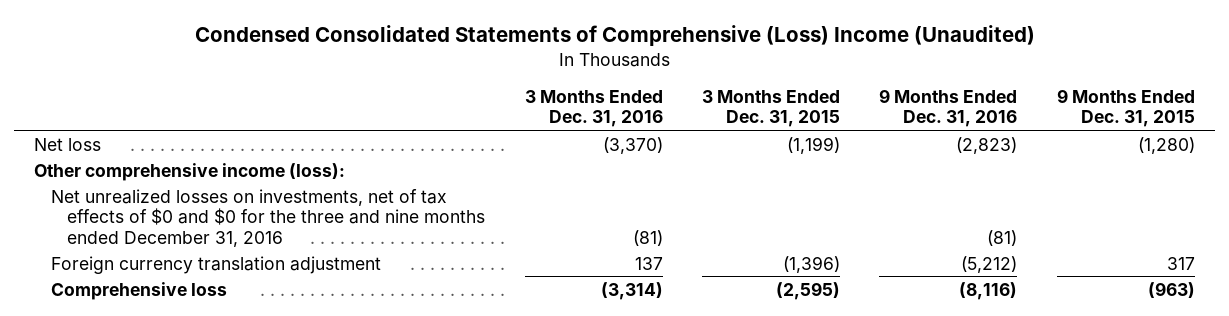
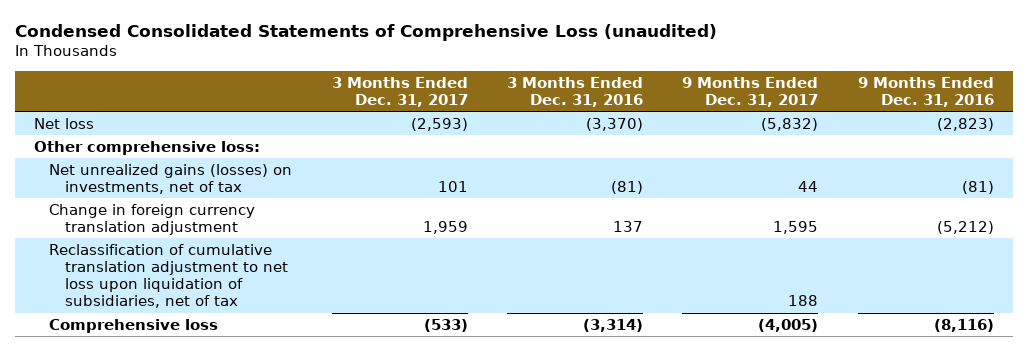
[194,24,1035,46] Condensed Consolidated Statements of Comprehensive (Loss) Income (Unaudited) -> [14,23,717,41] Condensed Consolidated Statements of Comprehensive Loss (unaudited)
[701,89,840,128] 3 Months Ended Dec. 31, 2015 -> none
[1056,88,1195,128] 9 Months Ended Dec. 31, 2015 -> none
none -> [331,76,468,107] 3 Months Ended Dec. 31, 2017
none -> [682,76,819,107] 9 Months Ended Dec. 31, 2017
[34,162,346,181] Other comprehensive income (loss): -> [34,140,261,155] Other comprehensive loss:
[50,188,486,247] Net unrealized losses on investments, net of tax effects of $0 and $0 for the three and nine months ended December 31, 2016 -> [49,163,293,194] Net unrealized gains (losses) on investments, net of tax
[50,255,381,274] Foreign currency translation adjustment -> [49,203,256,235] Change in foreign currency translation adjustment
none -> [49,243,288,309] Reclassification of cumulative translation adjustment to net loss upon liquidation of subsidiaries, net of tax

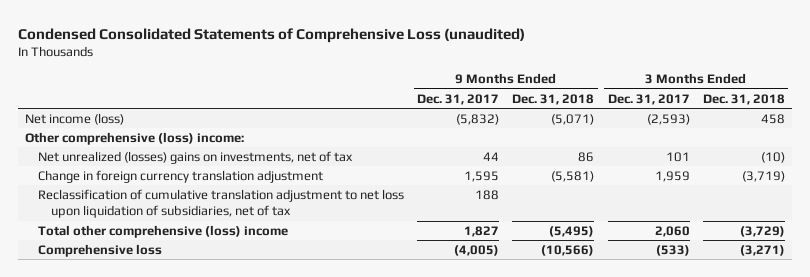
[507,76,644,107] 3 Months Ended Dec. 31, 2016 -> none
[857,76,994,107] 9 Months Ended Dec. 31, 2016 -> none
none -> [512,93,595,105] Dec. 31, 2018
none -> [703,93,786,105] Dec. 31, 2018
[34,117,95,129] Net loss -> [25,112,125,125] Net income (loss)
[34,140,261,155] Other comprehensive loss: -> [25,131,245,145] Other comprehensive (loss) income:
[49,163,293,194] Net unrealized gains (losses) on investments, net of tax -> [37,150,353,164] Net unrealized (losses) gains on investments, net of tax
none -> [37,224,288,238] Total other comprehensive (loss) income

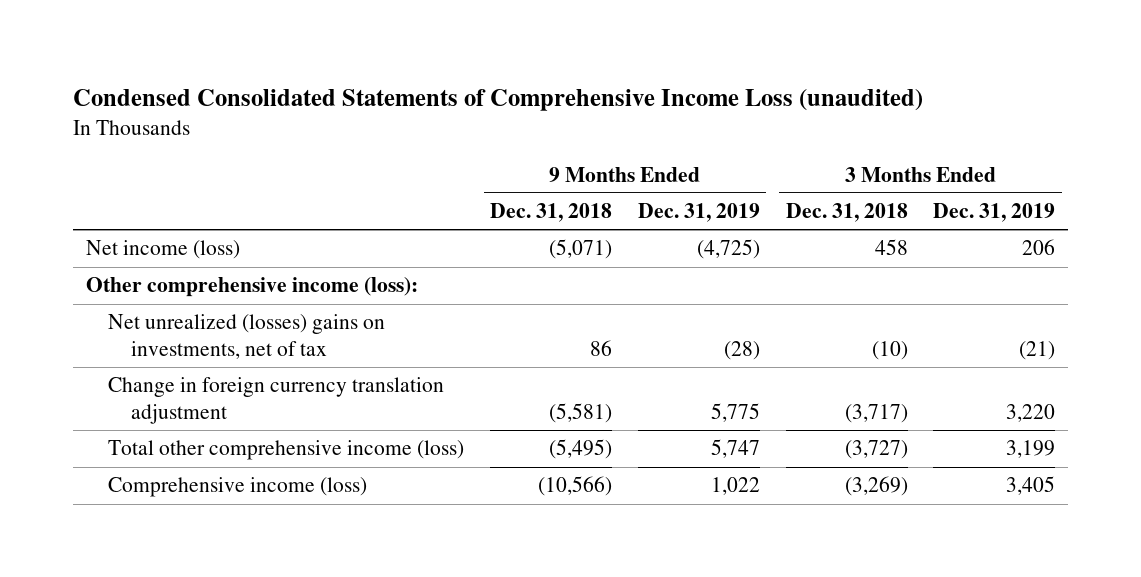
[18,27,526,43] Condensed Consolidated Statements of Comprehensive Loss (unaudited) -> [72,88,923,111] Condensed Consolidated Statements of Comprehensive Income Loss (unaudited)
[417,93,500,105] Dec. 31, 2017 -> none
[607,93,690,105] Dec. 31, 2017 -> none
none -> [637,203,760,223] Dec. 31, 2019
none -> [933,203,1056,223] Dec. 31, 2019
[25,131,245,145] Other comprehensive (loss) income: -> [85,277,418,298] Other comprehensive income (loss):
[37,188,404,219] Reclassification of cumulative translation adjustment to net loss upon liquidation of subsidiaries, net of tax -> none
[742,170,786,182] (3,719) -> [844,404,908,424] (3,717)
[37,224,288,238] Total other comprehensive (loss) income -> [108,440,465,461] Total other comprehensive income (loss)
[740,225,786,237] (3,729) -> [844,440,908,460] (3,727)
[37,243,162,257] Comprehensive loss -> [108,477,368,498] Comprehensive income (loss)
[740,244,786,256] (3,271) -> [844,476,908,497] (3,269)

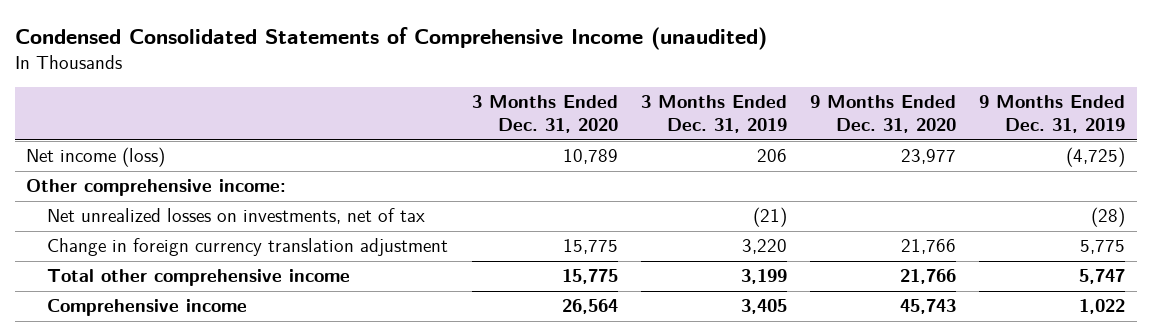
[72,88,923,111] Condensed Consolidated Statements of Comprehensive Income Loss (unaudited) -> [14,26,767,50] Condensed Consolidated Statements of Comprehensive Income (unaudited)
[490,203,613,223] Dec. 31, 2018 -> none
[785,203,908,223] Dec. 31, 2018 -> none
none -> [471,95,618,134] 3 Months Ended Dec. 31, 2020
none -> [810,95,957,134] 9 Months Ended Dec. 31, 2020
[85,277,418,298] Other comprehensive income (loss): -> [26,179,287,197] Other comprehensive income:
[108,314,386,360] Net unrealized (losses) gains on investments, net of tax -> [47,208,426,225] Net unrealized losses on investments, net of tax
[108,440,465,461] Total other comprehensive income (loss) -> [47,269,351,287] Total other comprehensive income
[108,477,368,498] Comprehensive income (loss) -> [47,299,248,317] Comprehensive income

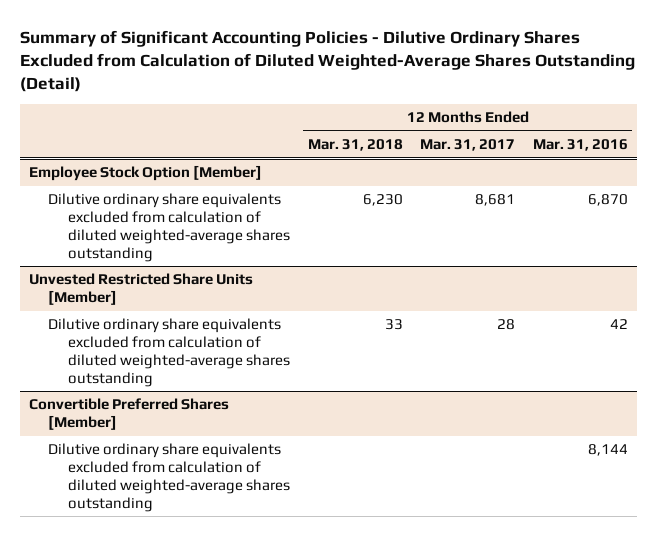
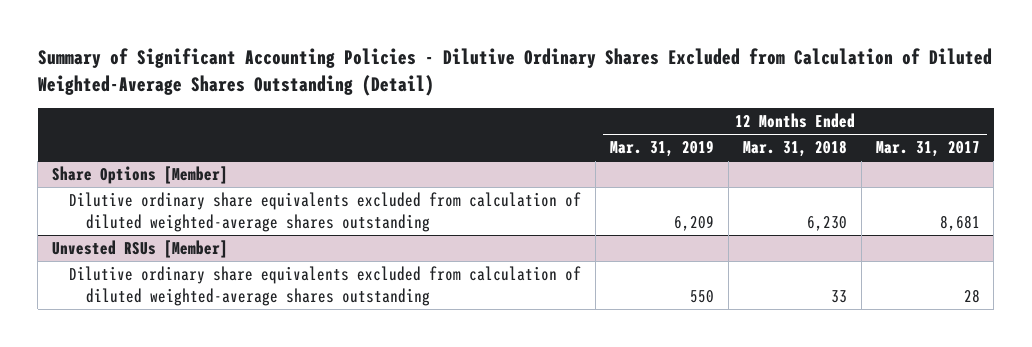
[532,139,628,152] Mar. 31, 2016 -> none
none -> [609,140,714,158] Mar. 31, 2019
[28,165,262,182] Employee Stock Option [Member] -> [52,166,229,185] Share Options [Member]
[28,273,253,306] Unvested Restricted Share Units [Member] -> [52,240,229,259] Unvested RSUs [Member]
[28,398,229,431] Convertible Preferred Shares [Member] -> none
[48,443,291,512] Dilutive ordinary share equivalents excluded from calculation of diluted weighted-average shares outstanding -> none

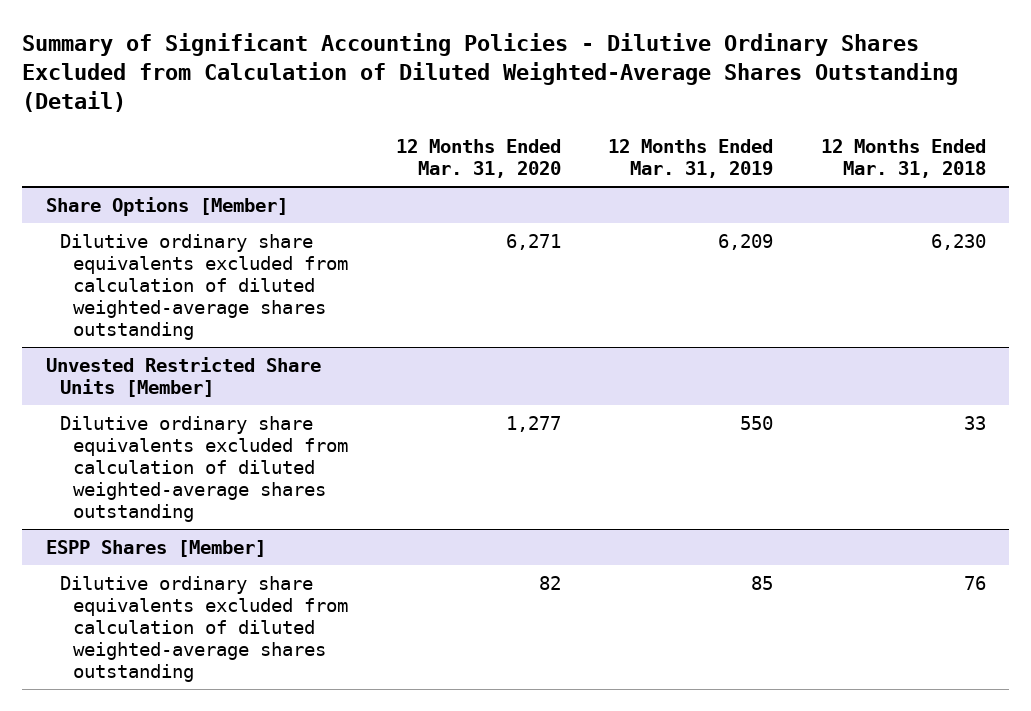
[875,141,980,158] Mar. 31, 2017 -> none
none -> [395,138,561,179] 12 Months Ended Mar. 31, 2020
[52,240,229,259] Unvested RSUs [Member] -> [45,356,321,397] Unvested Restricted Share Units [Member]
none -> [45,539,266,557] ESPP Shares [Member]
none -> [59,575,349,683] Dilutive ordinary share equivalents excluded from calculation of diluted weighted-average shares outstanding

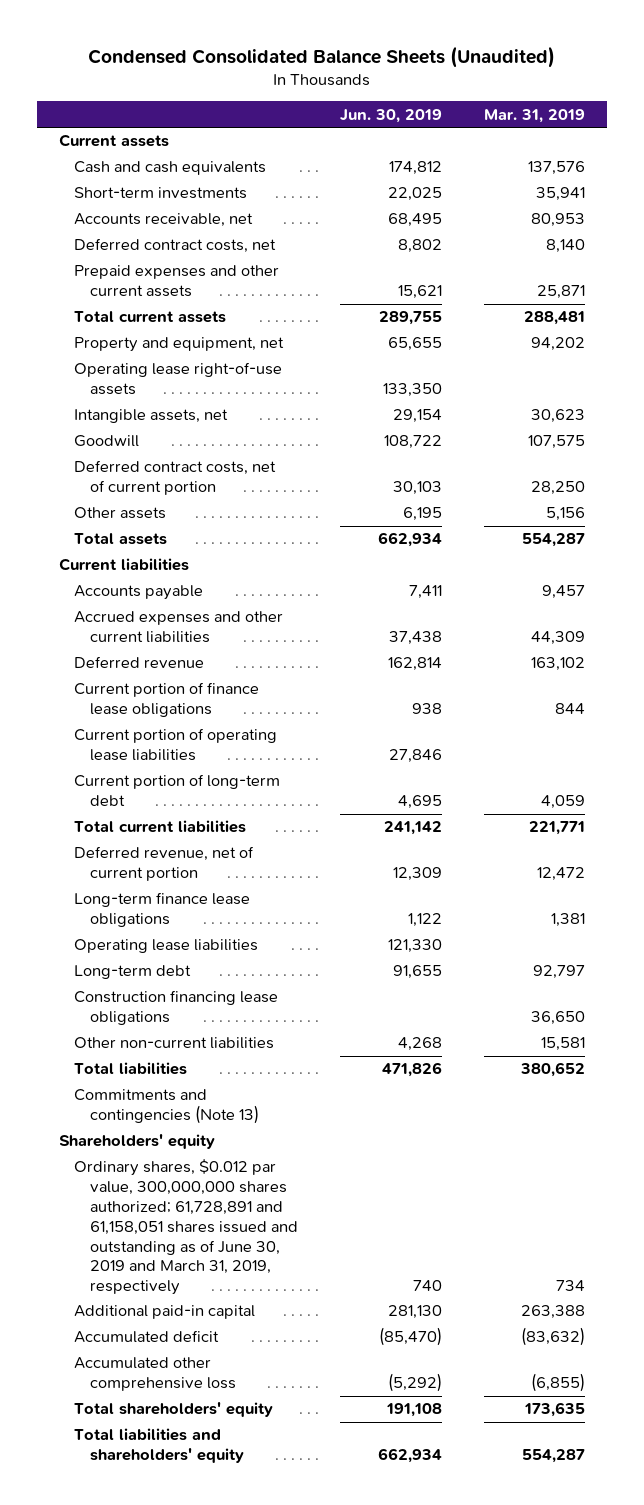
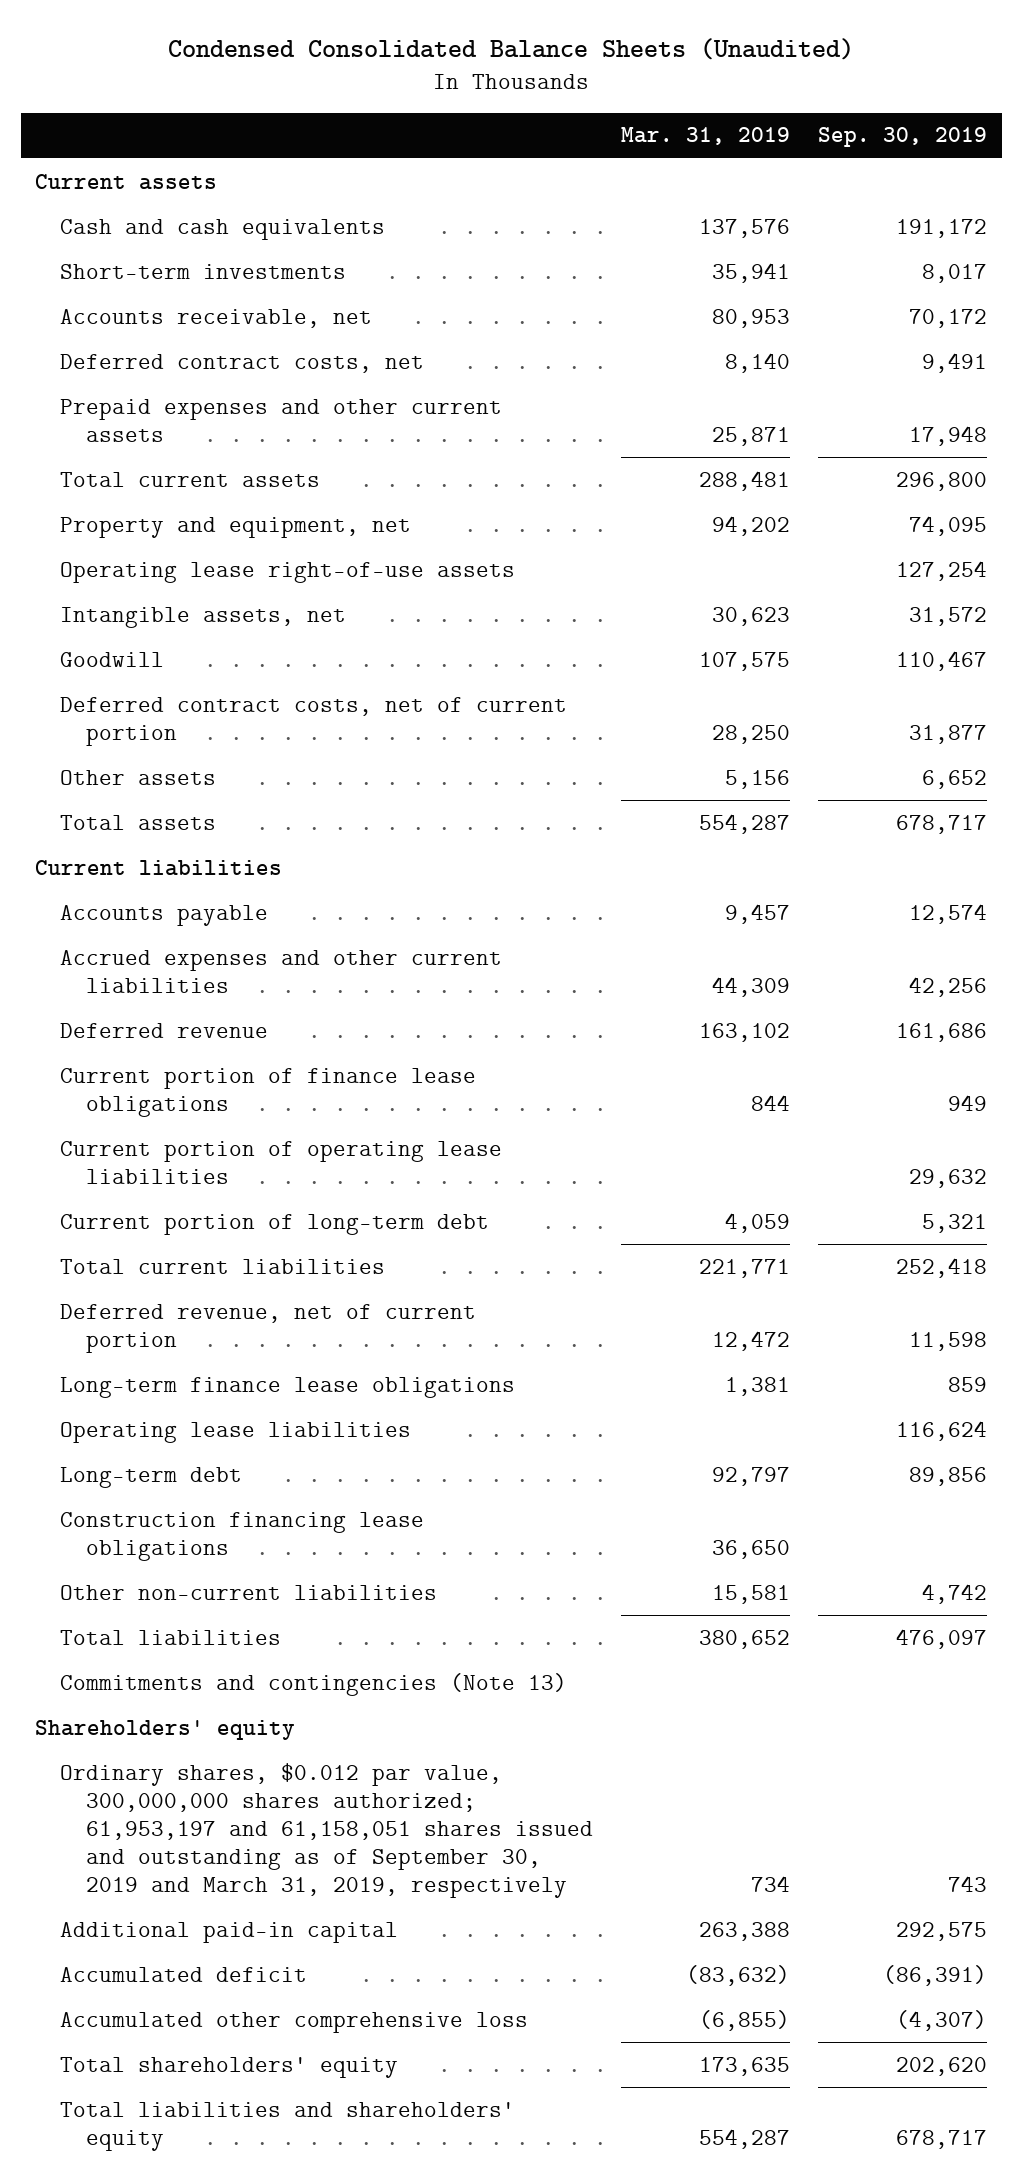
[340,108,443,123] Jun. 30, 2019 -> none
none -> [818,127,988,148] Sep. 30, 2019
[74,1159,298,1296] Ordinary shares, $0.012 par value, 300,000,000 shares authorized; 61,728,891 and 61,158,051 shares issued and outstanding as of June 30, 2019 and March 31, 2019, respectively -> [60,1762,594,1898] Ordinary shares, $0.012 par value, 300,000,000 shares authorized; 61,953,197 and 61,158,051 shares issued and outstanding as of September 30, 2019 and March 31, 2019, respectively

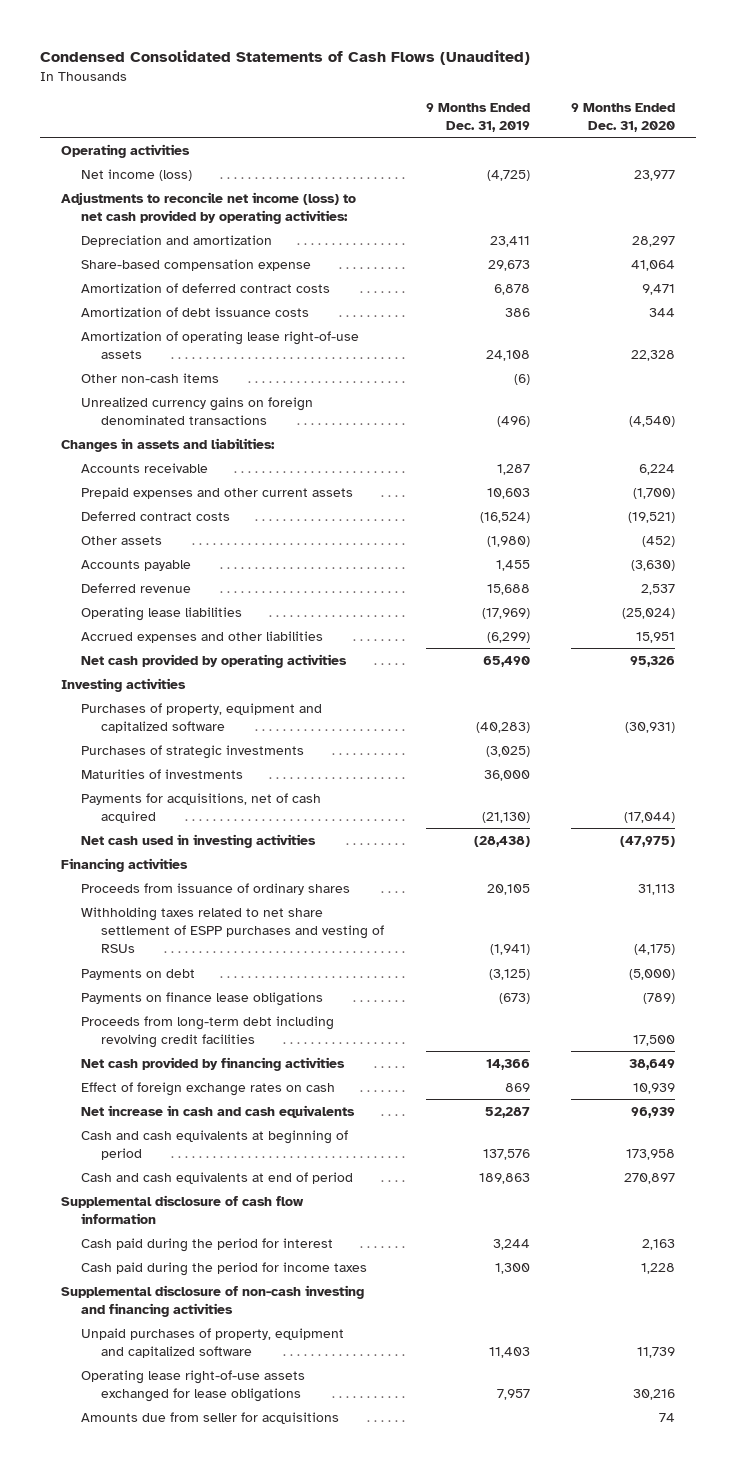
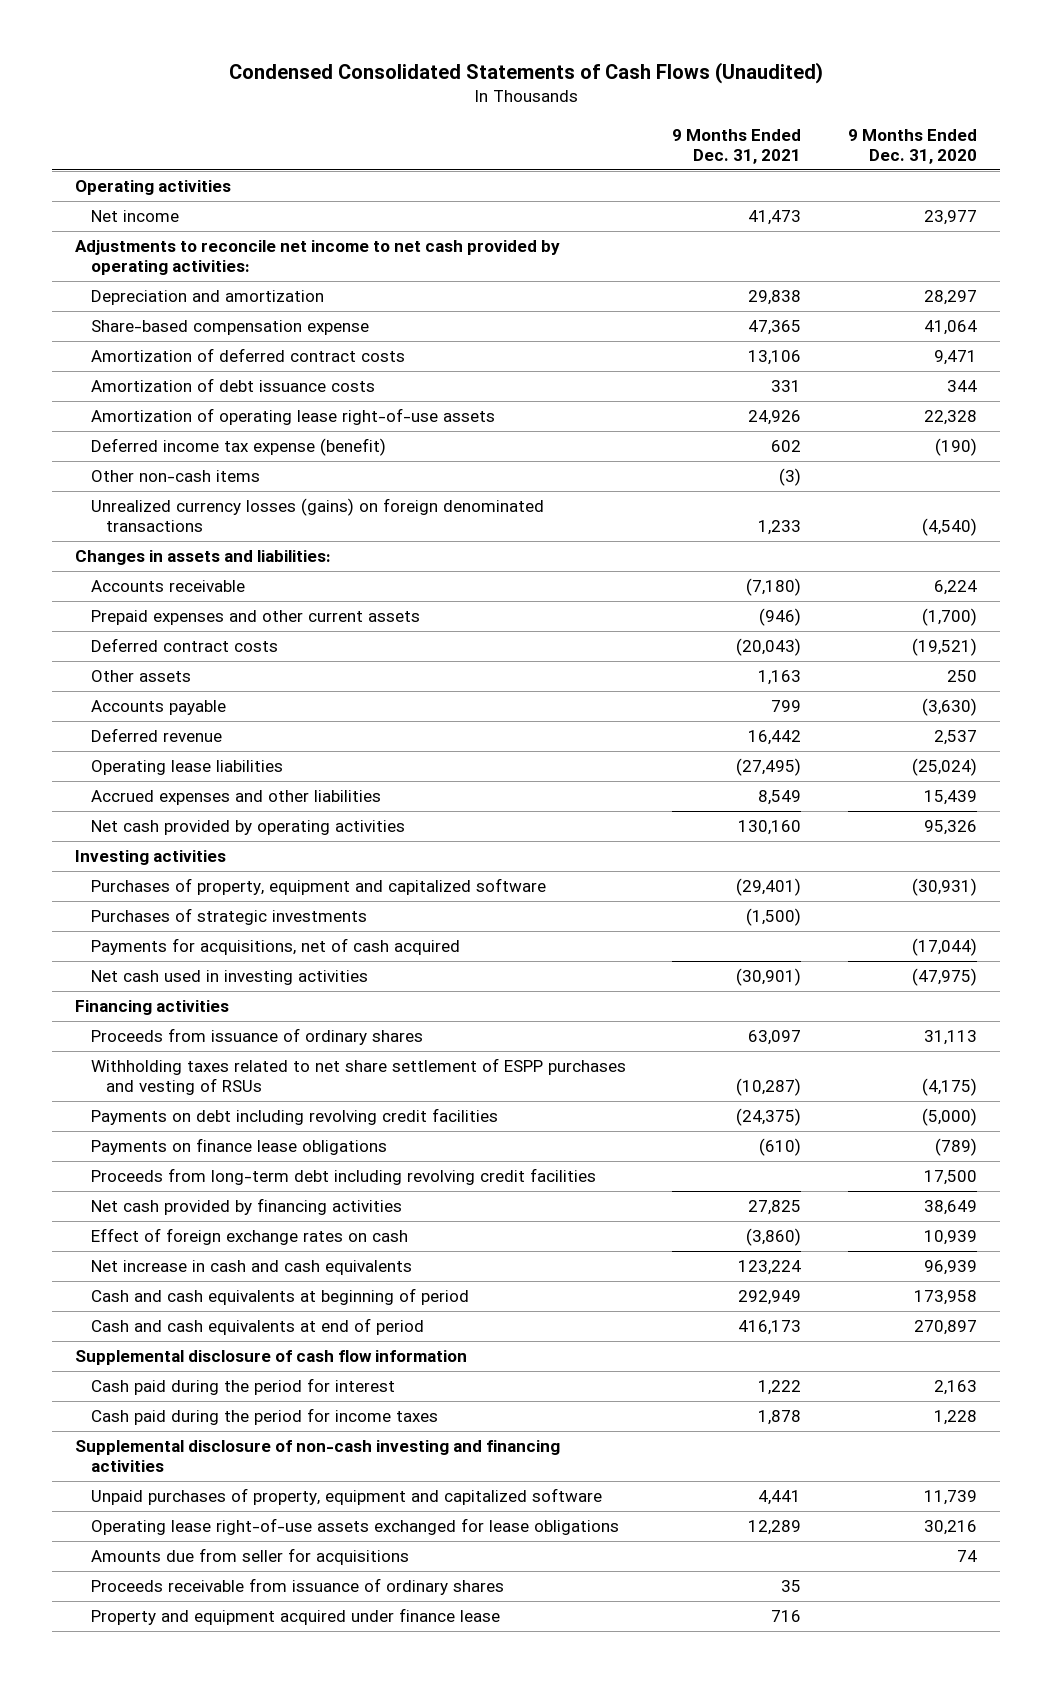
[425,102,530,133] 9 Months Ended Dec. 31, 2019 -> none
none -> [672,128,802,164] 9 Months Ended Dec. 31, 2021
[81,168,193,181] Net income (loss) -> [90,210,179,223] Net income
[60,191,356,225] Adjustments to reconcile net income (loss) to net cash provided by operating activities: -> [75,240,561,276] Adjustments to reconcile net income to net cash provided by operating activities:
none -> [90,438,386,457] Deferred income tax expense (benefit)
[81,396,314,426] Unrealized currency gains on foreign denominated transactions -> [90,498,544,533] Unrealized currency losses (gains) on foreign denominated transactions
[641,535,675,547] (452) -> [946,670,977,683] 250
[635,631,675,643] 15,951 -> [923,790,977,806] 15,439
[81,768,244,779] Maturities of investments -> none
[81,968,196,980] Payments on debt -> [90,1108,498,1126] Payments on debt including revolving credit facilities
none -> [90,1578,504,1596] Proceeds receivable from issuance of ordinary shares
none -> [90,1608,500,1626] Property and equipment acquired under finance lease

